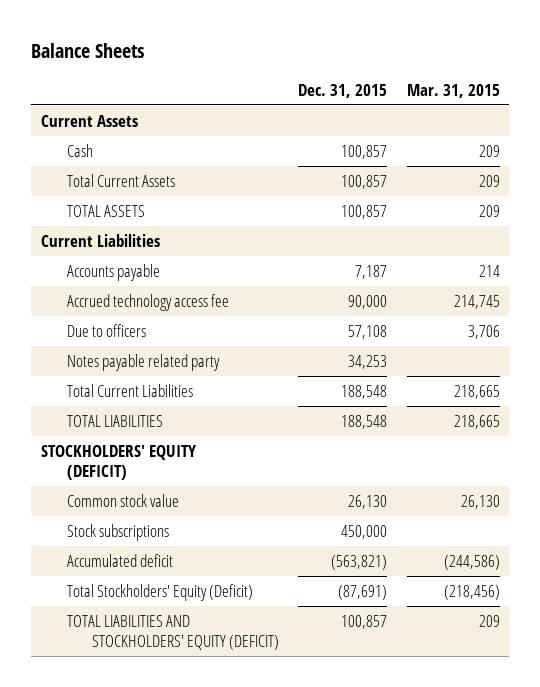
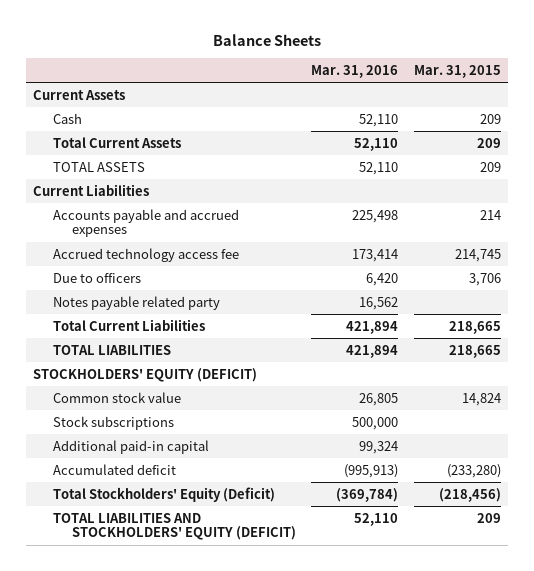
[298,83,388,98] Dec. 31, 2015 -> none
none -> [311,64,399,78] Mar. 31, 2016
[66,263,160,281] Accounts payable -> [52,208,239,238] Accounts payable and accrued expenses
[460,494,500,509] 26,130 -> [461,392,501,406] 14,824
none -> [52,439,209,454] Additional paid-in capital
[443,554,500,570] (244,586) -> [446,463,501,478] (233,280)

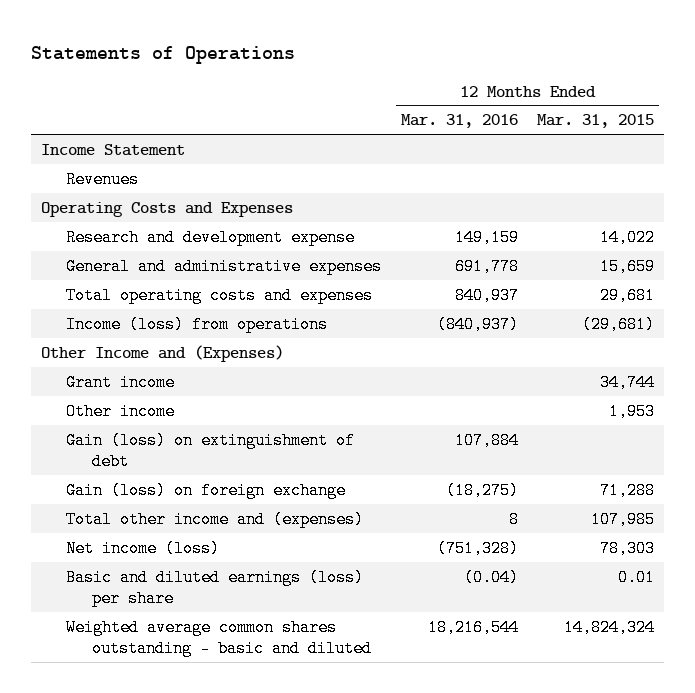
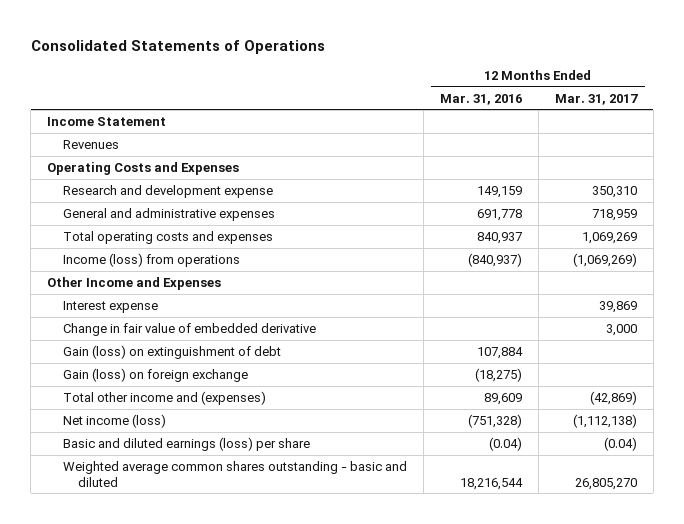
[30,45,295,64] Statements of Operations -> [30,40,325,55] Consolidated Statements of Operations
[537,114,655,129] Mar. 31, 2015 -> none
none -> [554,93,638,105] Mar. 31, 2017
[66,373,176,391] Grant income -> none
[66,402,176,420] Other income -> none
[40,344,284,362] Other Income and (Expenses) -> [47,276,222,290] Other Income and Expenses
none -> [62,300,158,313] Interest expense
none -> [62,322,316,336] Change in fair value of embedded derivative
[508,510,519,528] 8 -> [483,392,522,405] 89,609

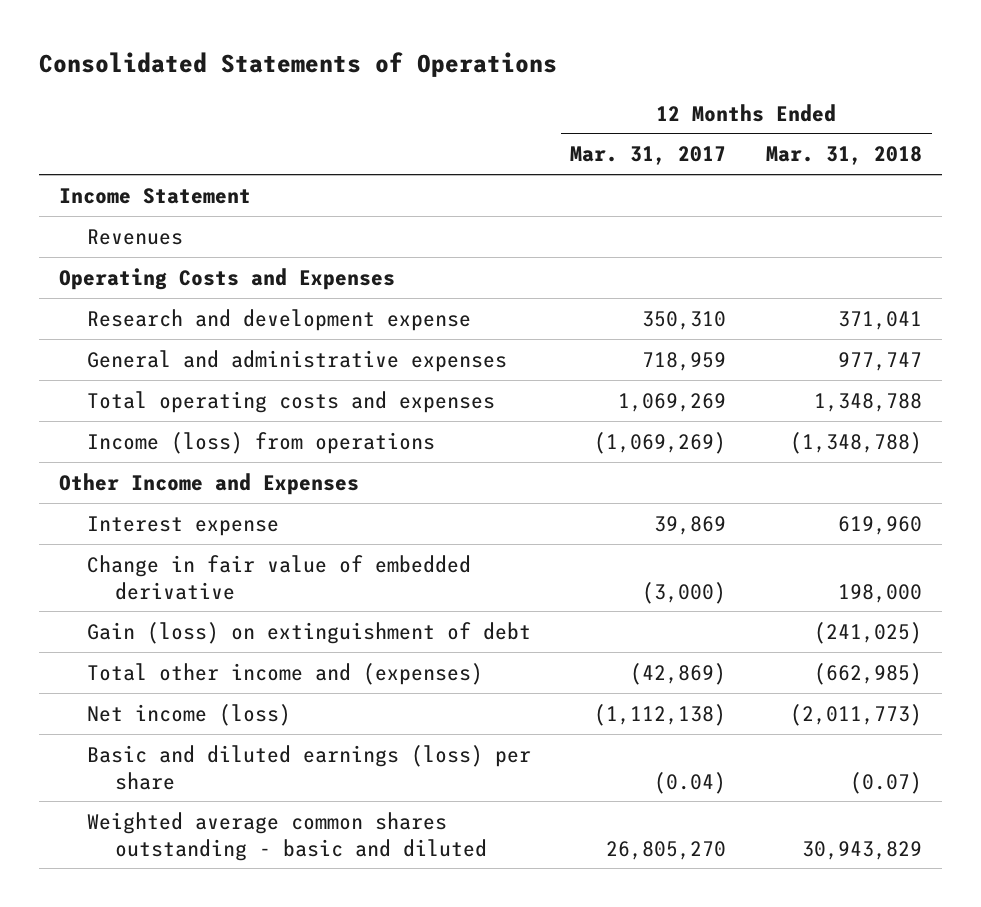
[439,93,522,105] Mar. 31, 2016 -> none
none -> [765,146,922,166] Mar. 31, 2018
[605,323,637,336] 3,000 -> [642,581,727,604] (3,000)
[62,367,248,382] Gain (loss) on foreign exchange -> none

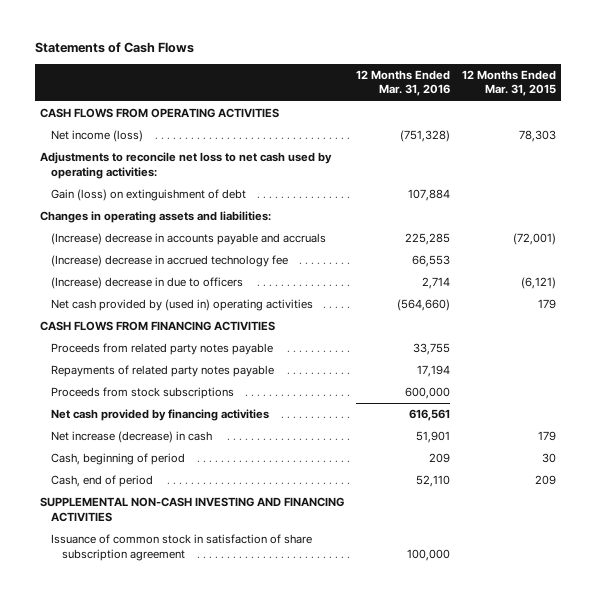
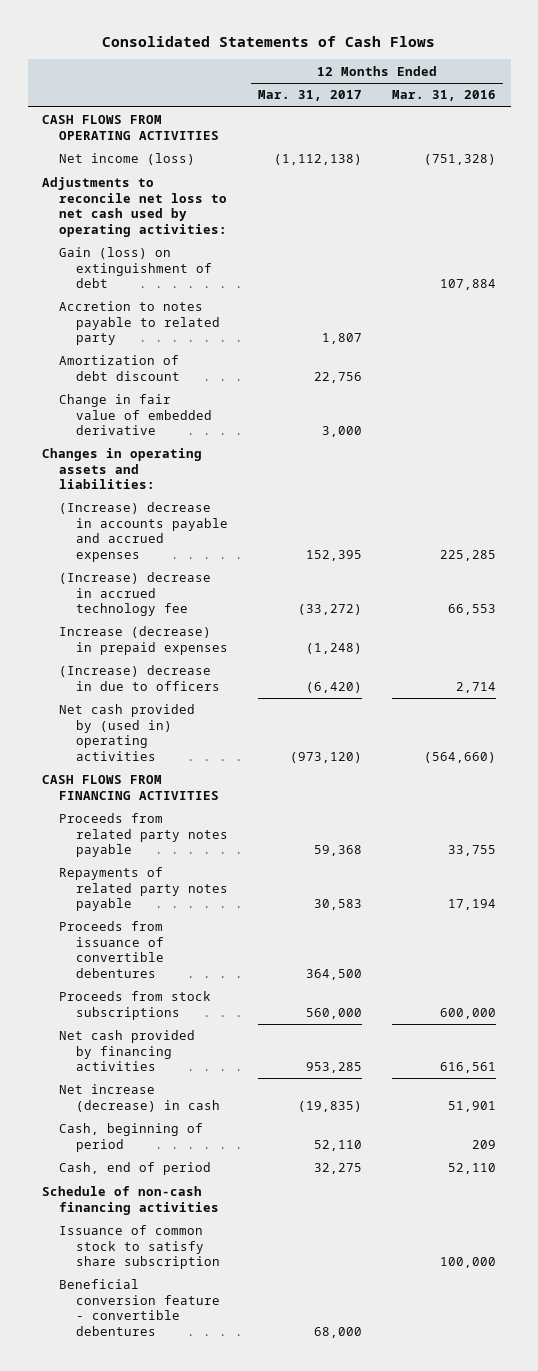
[34,42,194,54] Statements of Cash Flows -> [102,35,436,47] Consolidated Statements of Cash Flows
[461,70,556,97] 12 Months Ended Mar. 31, 2015 -> none
none -> [257,90,362,102] Mar. 31, 2017
none -> [59,301,221,346] Accretion to notes payable to related party
none -> [59,355,181,381] Amortization of debt discount
none -> [59,394,213,436] Change in fair value of embedded derivative
[51,233,327,246] (Increase) decrease in accounts payable and accruals -> [59,502,229,562] (Increase) decrease in accounts payable and accrued expenses
none -> [59,626,229,655] Increase (decrease) in prepaid expenses
none -> [59,921,165,978] Proceeds from issuance of convertible debentures
[40,497,345,522] SUPPLEMENTAL NON-CASH INVESTING AND FINANCING ACTIVITIES -> none
none -> [42,1186,220,1215] Schedule of non-cash financing activities
[51,534,313,561] Issuance of common stock in satisfaction of share subscription agreement -> [59,1225,221,1270] Issuance of common stock to satisfy share subscription
none -> [59,1279,221,1336] Beneficial conversion feature - convertible debentures

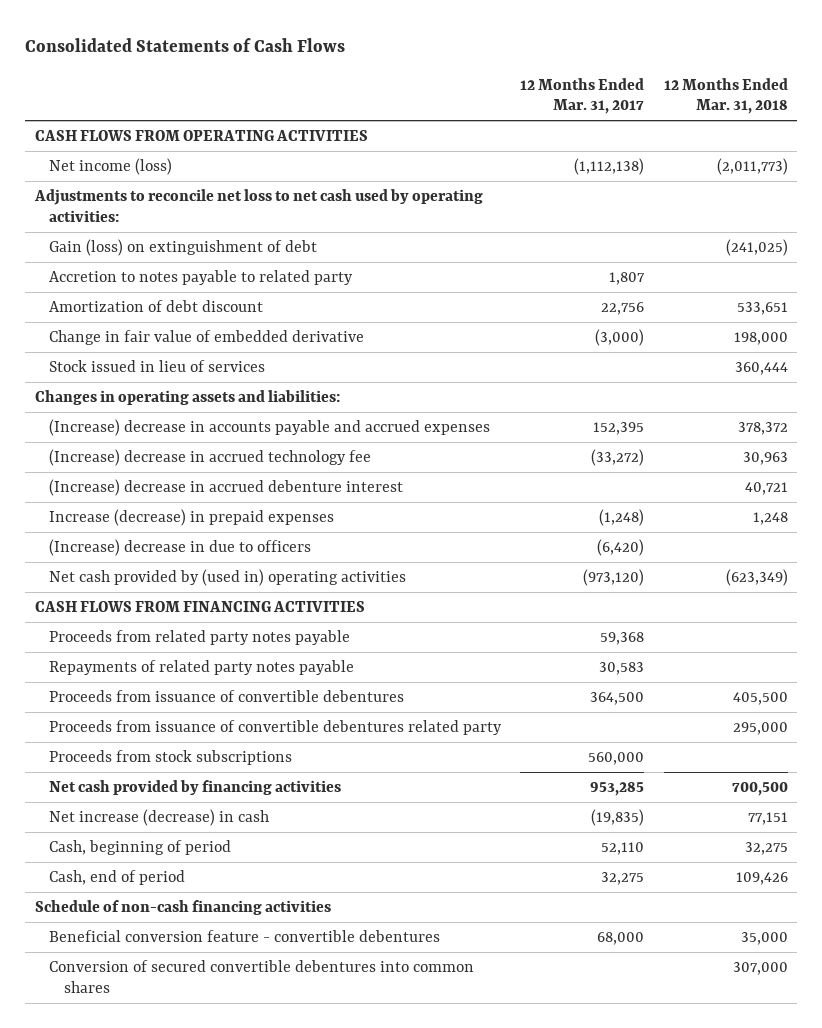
[391,90,496,102] Mar. 31, 2016 -> none
none -> [663,77,788,115] 12 Months Ended Mar. 31, 2018
[321,426,362,438] 3,000 -> [595,328,645,346] (3,000)
none -> [49,359,266,372] Stock issued in lieu of services
none -> [49,478,404,496] (Increase) decrease in accrued debenture interest
none -> [49,719,503,735] Proceeds from issuance of convertible debentures related party
[59,1225,221,1270] Issuance of common stock to satisfy share subscription -> none
none -> [49,959,475,993] Conversion of secured convertible debentures into common shares

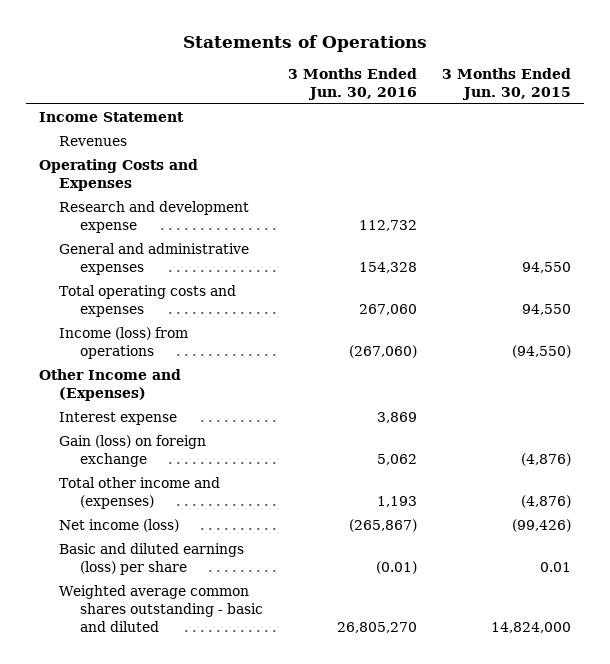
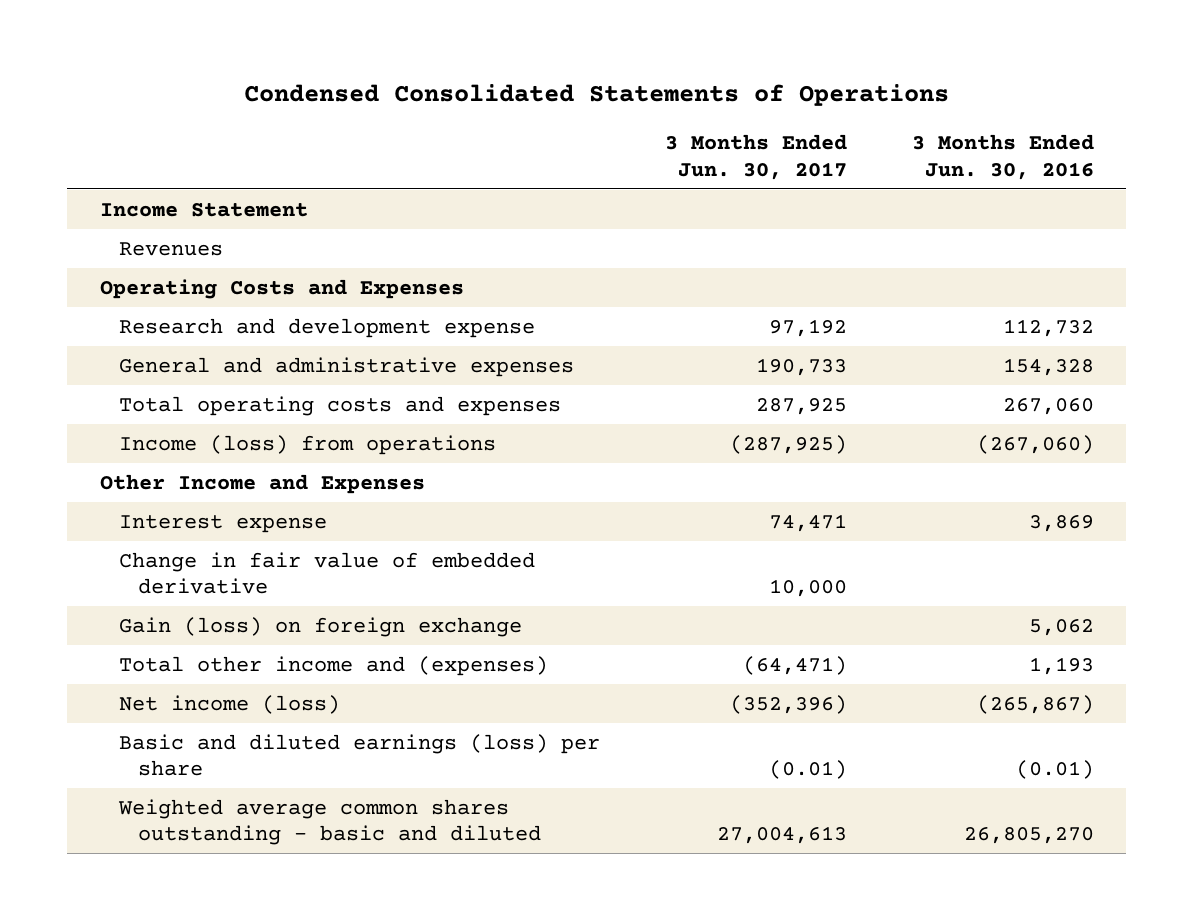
[182,35,427,53] Statements of Operations -> [243,84,949,107] Condensed Consolidated Statements of Operations
[442,68,572,101] 3 Months Ended Jun. 30, 2015 -> none
none -> [664,134,847,180] 3 Months Ended Jun. 30, 2017
[38,369,181,401] Other Income and (Expenses) -> [99,473,425,494] Other Income and Expenses
none -> [118,551,535,595] Change in fair value of embedded derivative

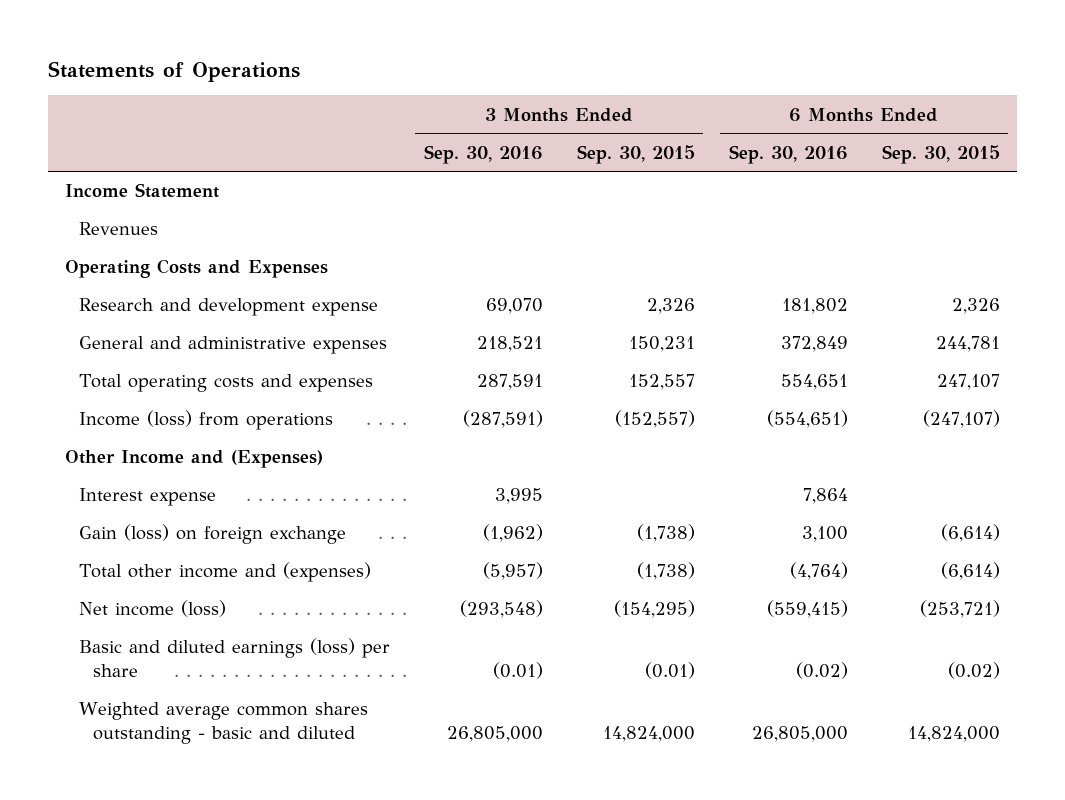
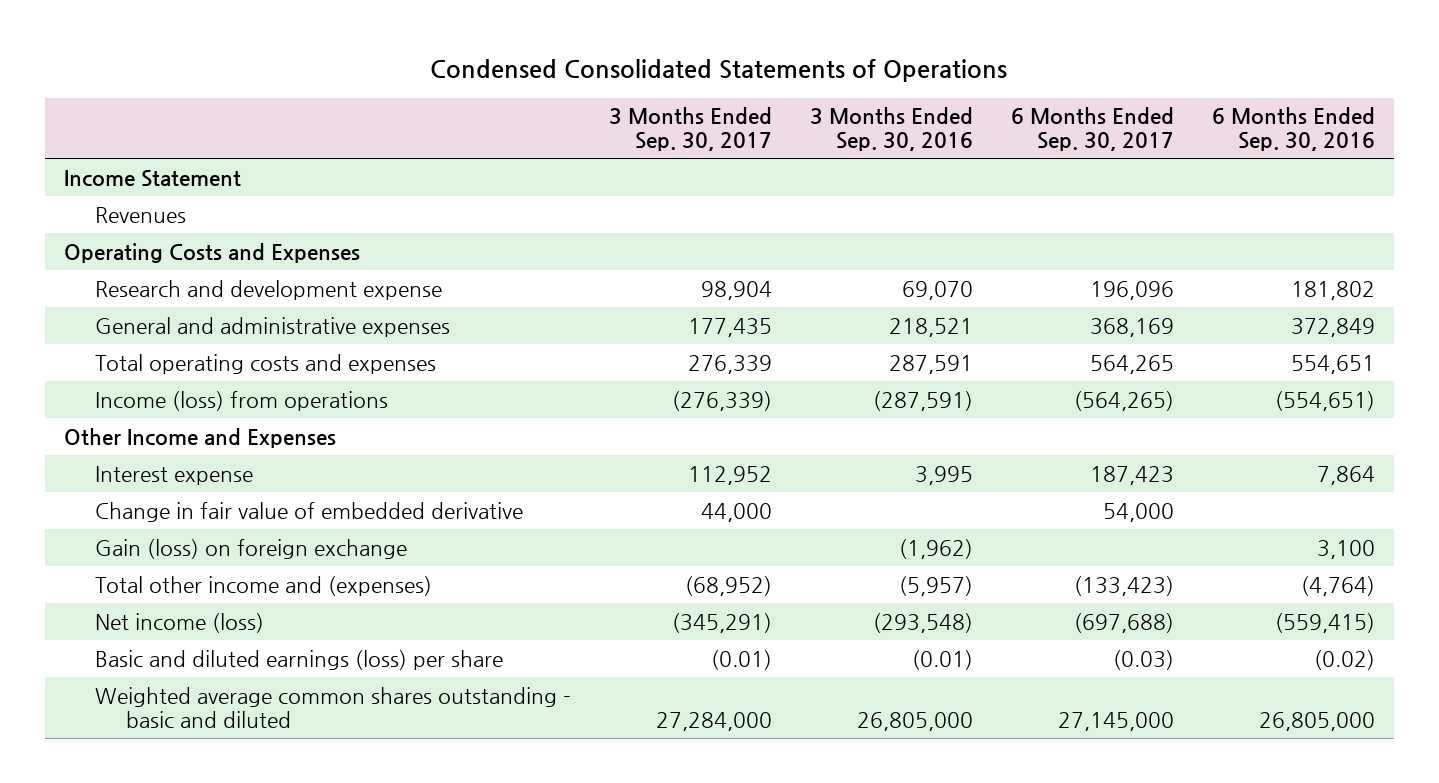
[47,60,300,82] Statements of Operations -> [430,58,1008,82] Condensed Consolidated Statements of Operations
[576,144,695,164] Sep. 30, 2015 -> none
[881,144,1000,164] Sep. 30, 2015 -> none
none -> [608,107,772,152] 3 Months Ended Sep. 30, 2017
none -> [1010,107,1174,152] 6 Months Ended Sep. 30, 2017
[64,450,323,469] Other Income and (Expenses) -> [63,427,336,448] Other Income and Expenses
none -> [95,501,524,522] Change in fair value of embedded derivative

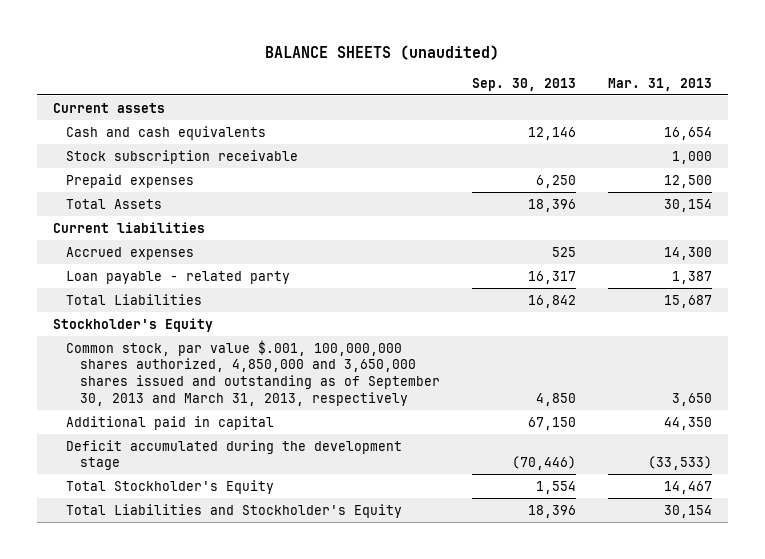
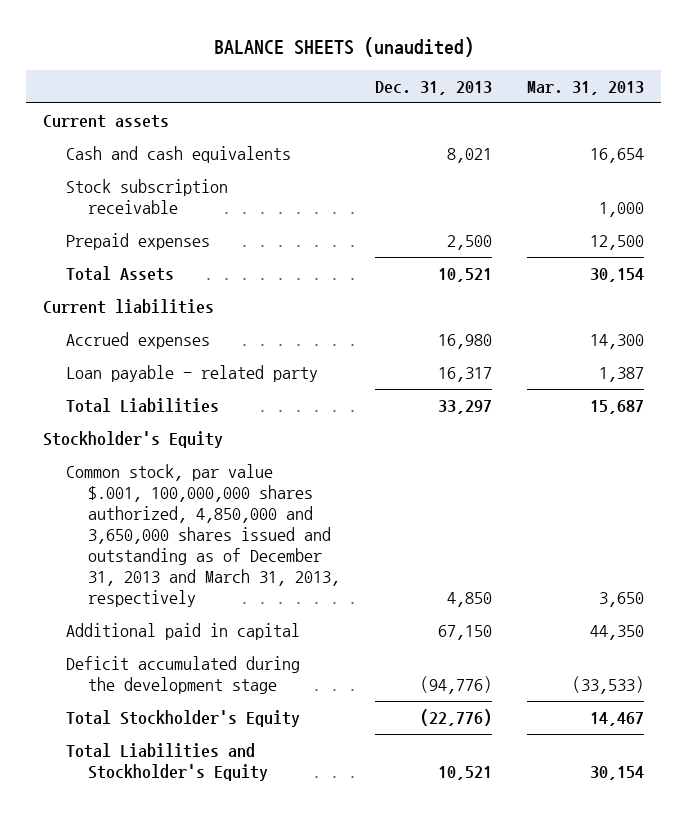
[471,77,576,91] Sep. 30, 2013 -> none
none -> [374,81,492,96] Dec. 31, 2013
[66,339,440,406] Common stock, par value $.001, 100,000,000 shares authorized, 4,850,000 and 3,650,000 shares issued and outstanding as of September 30, 2013 and March 31, 2013, respectively -> [65,463,340,608] Common stock, par value $.001, 100,000,000 shares authorized, 4,850,000 and 3,650,000 shares issued and outstanding as of December 31, 2013 and March 31, 2013, respectively

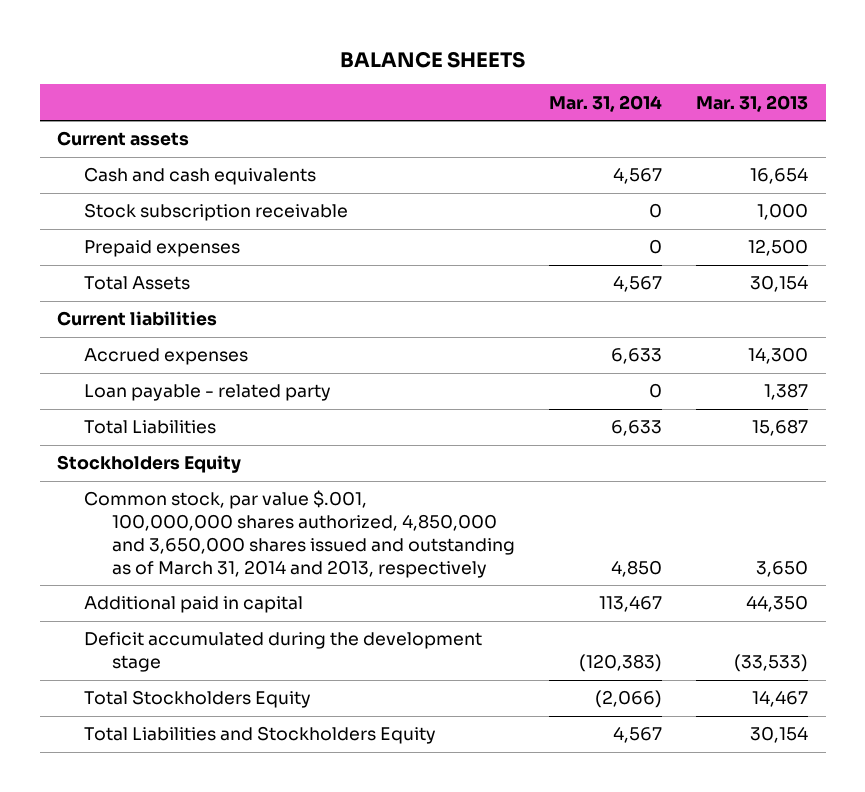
[213,36,474,57] BALANCE SHEETS (unaudited) -> [339,50,525,68] BALANCE SHEETS
[374,81,492,96] Dec. 31, 2013 -> none
none -> [549,94,663,112] Mar. 31, 2014
[43,430,224,448] Stockholder's Equity -> [56,455,241,474] Stockholders Equity
[65,463,340,608] Common stock, par value $.001, 100,000,000 shares authorized, 4,850,000 and 3,650,000 shares issued and outstanding as of December 31, 2013 and March 31, 2013, respectively -> [84,490,515,578] Common stock, par value $.001, 100,000,000 shares authorized, 4,850,000 and 3,650,000 shares issued and outstanding as of March 31, 2014 and 2013, respectively
[65,709,300,727] Total Stockholder's Equity -> [84,690,312,709] Total Stockholders Equity
[65,742,268,781] Total Liabilities and Stockholder's Equity -> [84,726,437,745] Total Liabilities and Stockholders Equity

